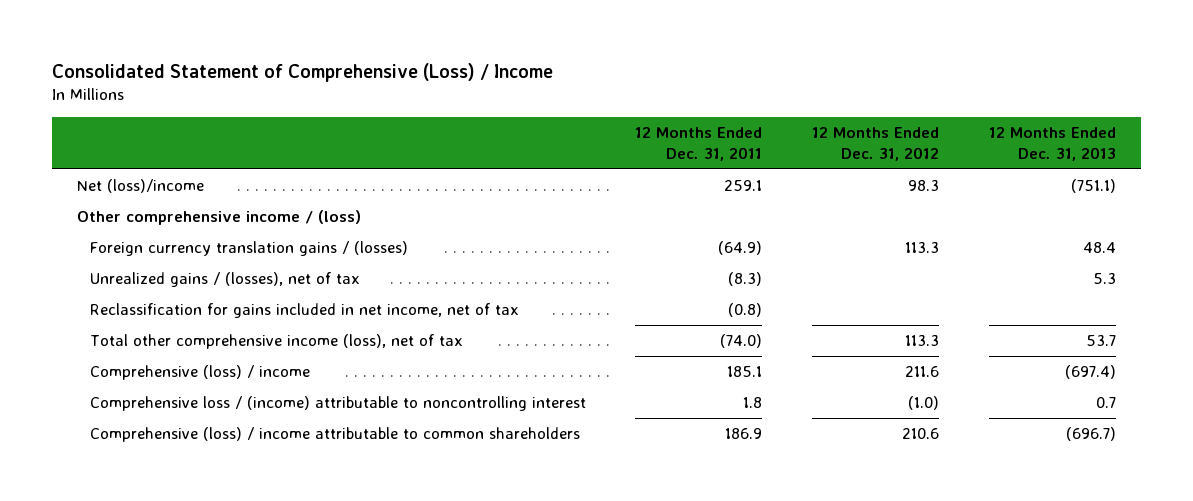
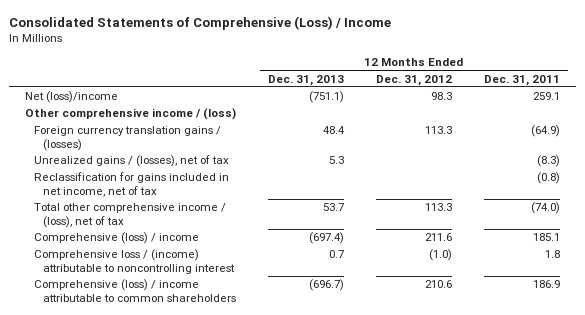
[51,62,553,82] Consolidated Statement of Comprehensive (Loss) / Income -> [9,15,392,30] Consolidated Statements of Comprehensive (Loss) / Income
[89,334,463,350] Total other comprehensive income (loss), net of tax -> [34,203,227,228] Total other comprehensive income / (loss), net of tax

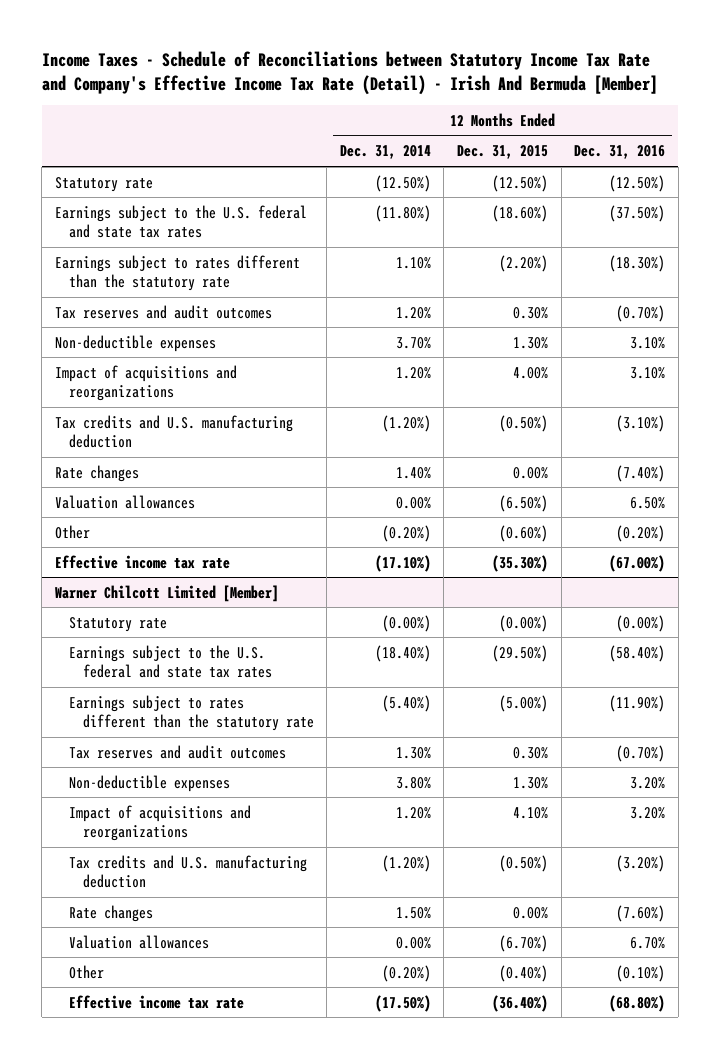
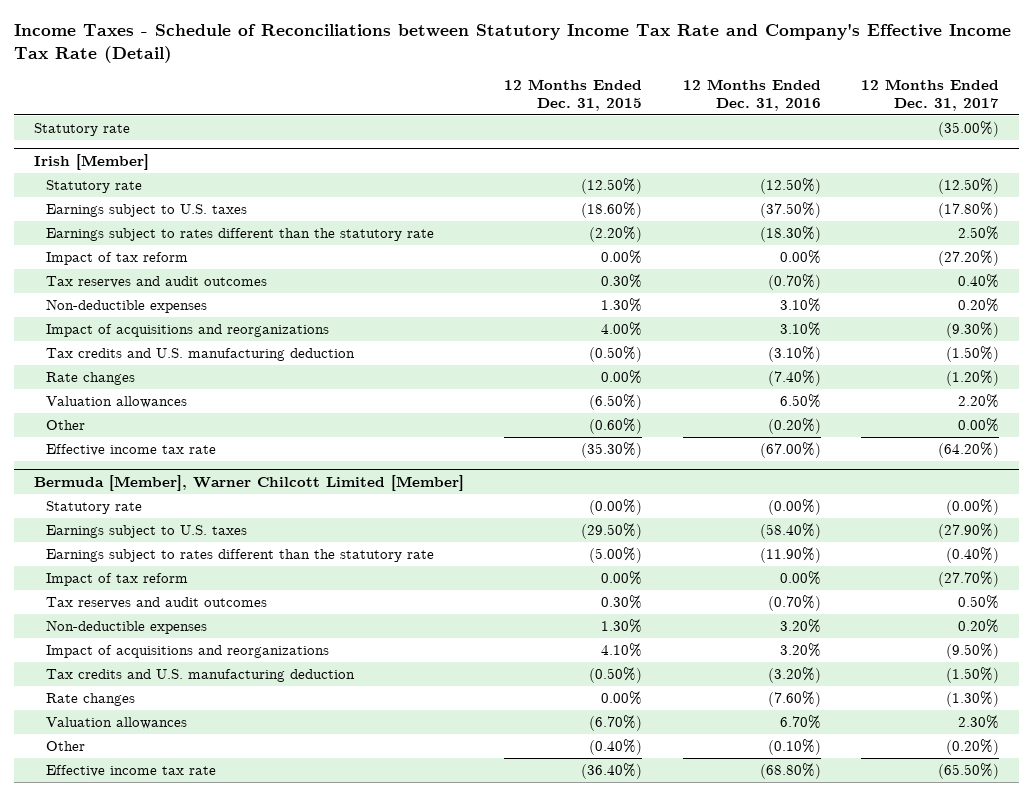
[41,50,658,95] Income Taxes - Schedule of Reconciliations between Statutory Income Tax Rate and Company's Effective Income Tax Rate (Detail) - Irish And Bermuda [Member] -> [13,23,1011,63] Income Taxes - Schedule of Reconciliations between Statutory Income Tax Rate and Company's Effective Income Tax Rate (Detail)
[339,145,431,160] Dec. 31, 2014 -> none
none -> [860,79,999,111] 12 Months Ended Dec. 31, 2017
none -> [34,123,131,137] Statutory rate
none -> [34,153,150,170] Irish [Member]
[54,204,307,239] Earnings subject to the U.S. federal and state tax rates -> [45,204,247,218] Earnings subject to U.S. taxes
none -> [45,252,188,266] Impact of tax reform
[54,584,279,602] Warner Chilcott Limited [Member] -> [34,474,465,491] Bermuda [Member], Warner Chilcott Limited [Member]
[68,644,272,679] Earnings subject to the U.S. federal and state tax rates -> [45,525,247,539] Earnings subject to U.S. taxes
none -> [45,573,188,587] Impact of tax reform

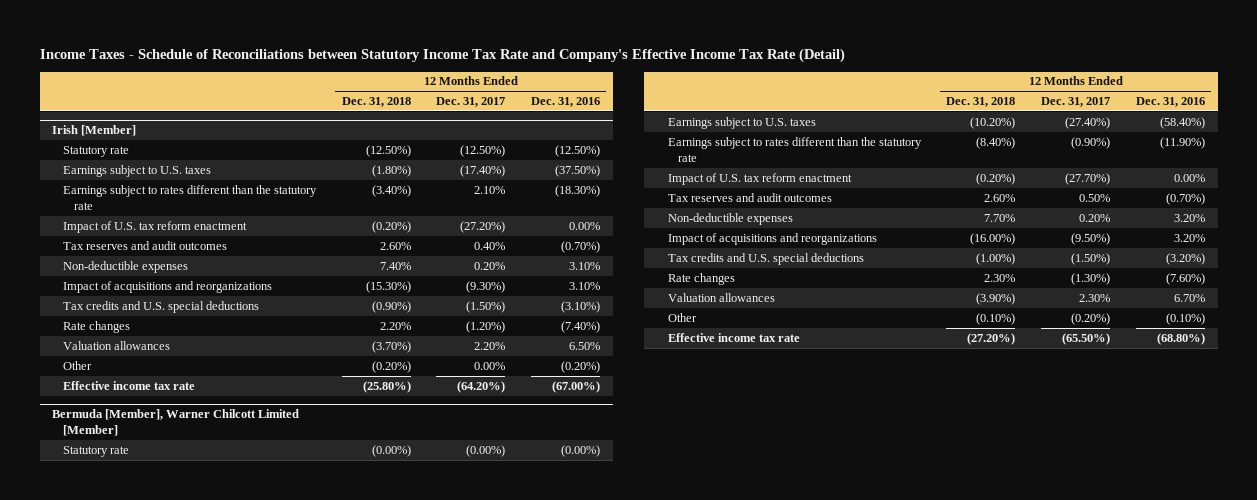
[504,79,643,111] 12 Months Ended Dec. 31, 2015 -> none
none -> [341,97,411,108] Dec. 31, 2018
[34,123,131,137] Statutory rate -> none
[937,202,999,219] (17.80%) -> [460,164,506,177] (17.40%)
[957,226,999,241] 2.50% -> [474,185,506,194] 2.10%
[45,252,188,266] Impact of tax reform -> [63,220,248,233] Impact of U.S. tax reform enactment
[45,348,355,362] Tax credits and U.S. manufacturing deduction -> [63,300,260,313] Tax credits and U.S. special deductions
[937,523,999,540] (27.90%) -> [1065,116,1111,129] (27.40%)
[945,547,999,564] (0.40%) -> [1071,136,1111,149] (0.90%)
[45,573,188,587] Impact of tax reform -> [667,172,852,185] Impact of U.S. tax reform enactment
[45,669,355,683] Tax credits and U.S. manufacturing deduction -> [667,252,864,265] Tax credits and U.S. special deductions

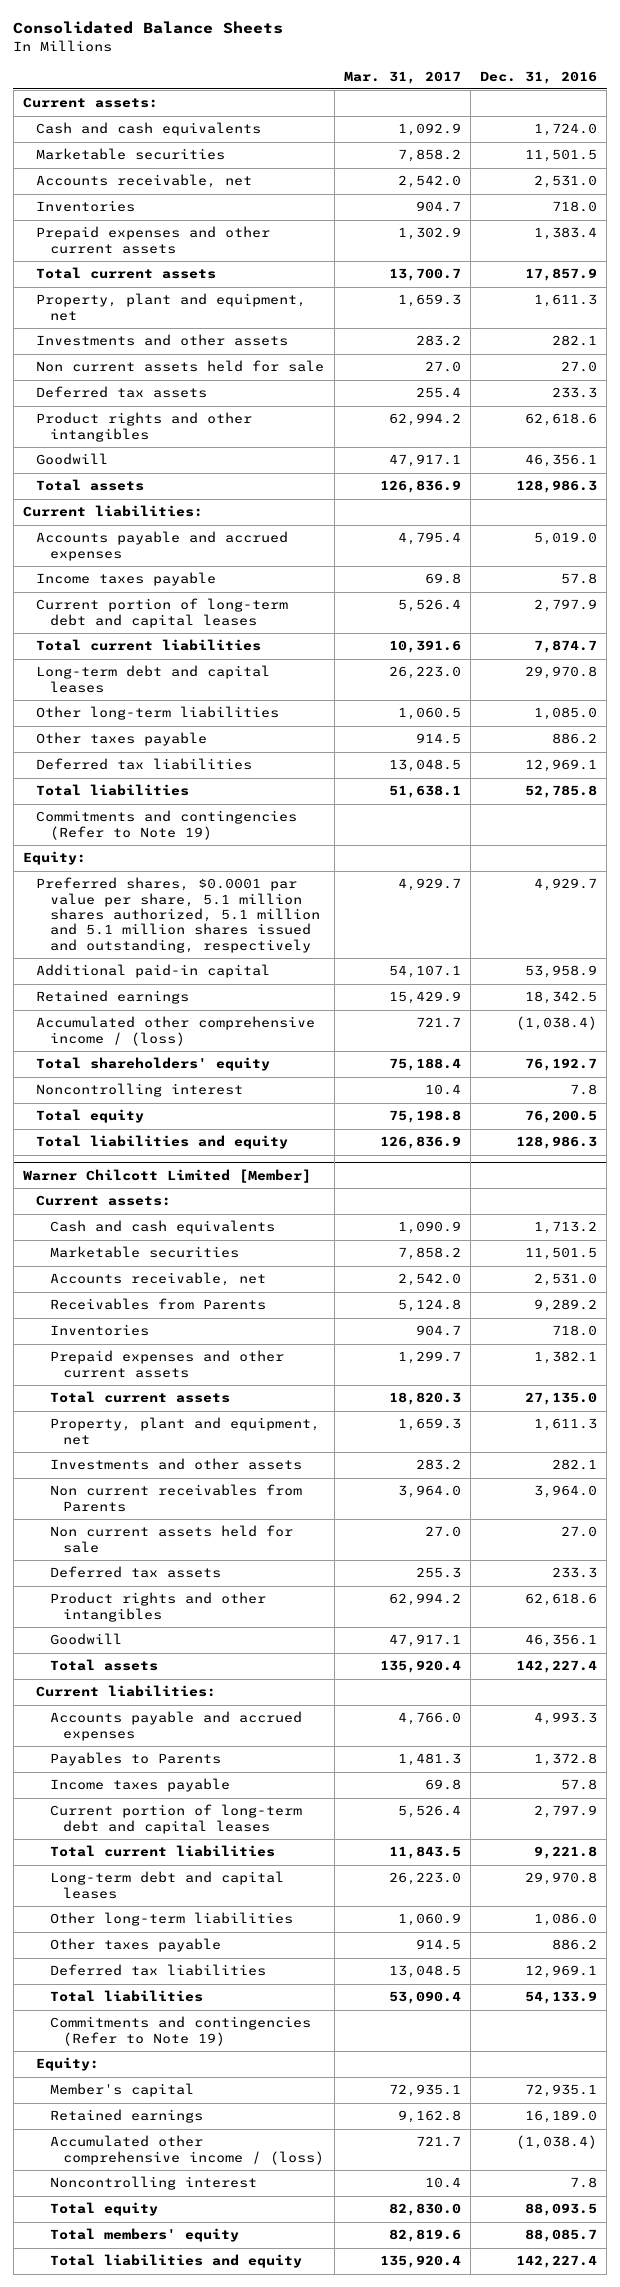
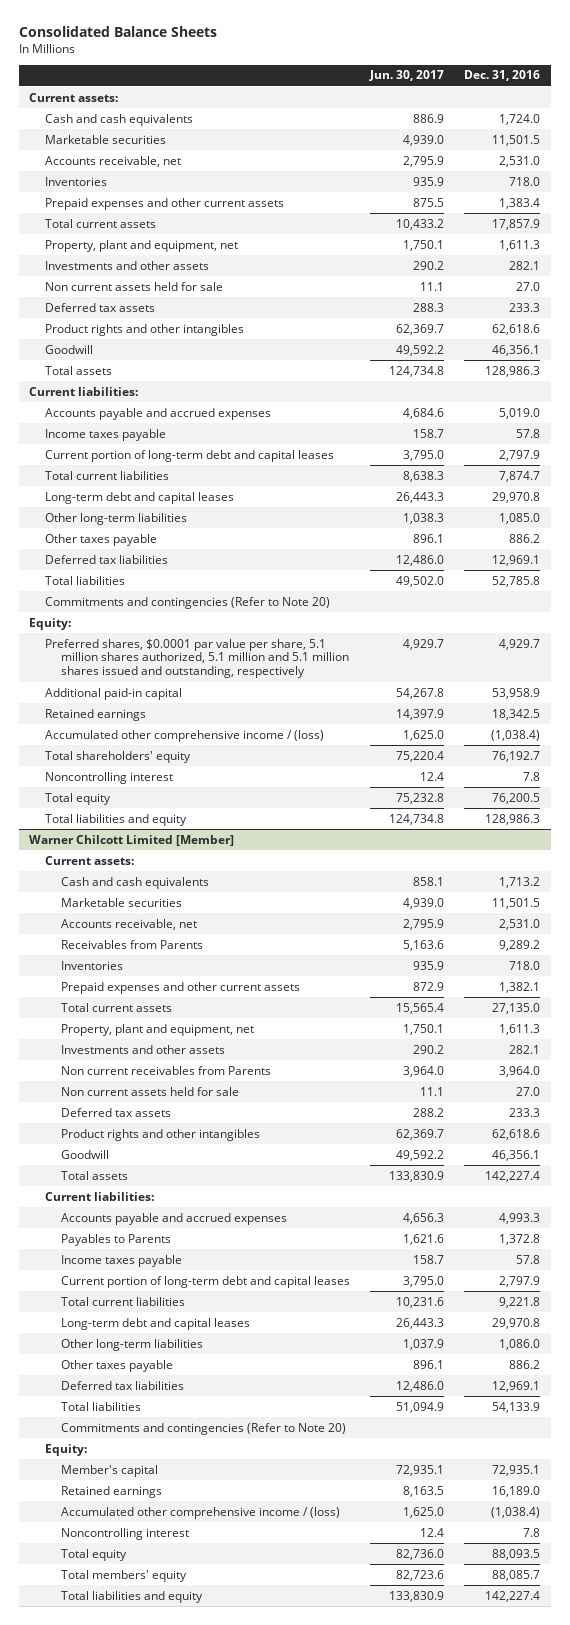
[343,70,461,84] Mar. 31, 2017 -> none
none -> [369,70,445,82] Jun. 30, 2017
[36,810,298,840] Commitments and contingencies (Refer to Note 19) -> [44,596,330,609] Commitments and contingencies (Refer to Note 20)
[49,2016,311,2046] Commitments and contingencies (Refer to Note 19) -> [60,1422,346,1435] Commitments and contingencies (Refer to Note 20)

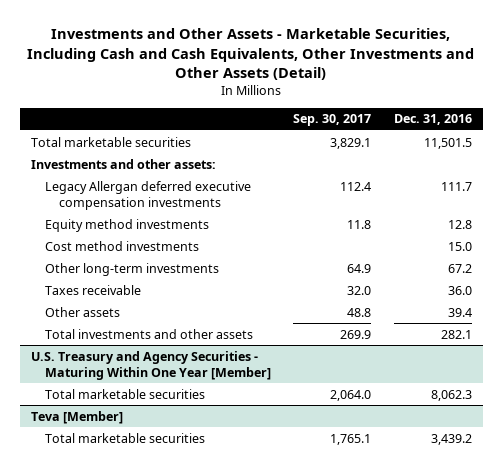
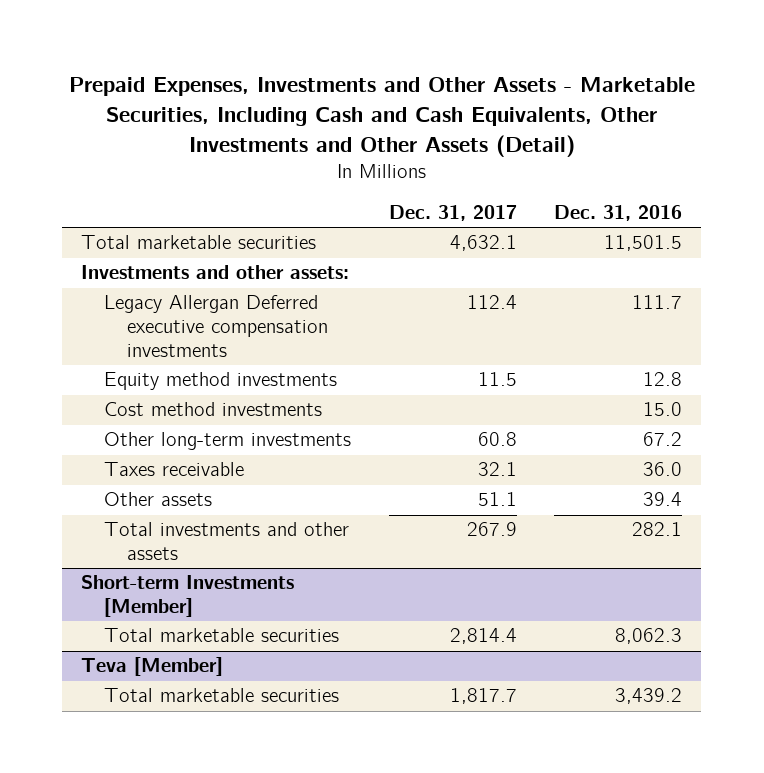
[27,28,475,81] Investments and Other Assets - Marketable Securities, Including Cash and Cash Equivalents, Other Investments and Other Assets (Detail) -> [68,77,695,158] Prepaid Expenses, Investments and Other Assets - Marketable Securities, Including Cash and Cash Equivalents, Other Investments and Other Assets (Detail)
[293,114,372,127] Sep. 30, 2017 -> none
none -> [388,205,517,222] Dec. 31, 2017
[45,180,252,210] Legacy Allergan deferred executive compensation investments -> [103,295,328,358] Legacy Allergan Deferred executive compensation investments
[31,350,272,380] U.S. Treasury and Agency Securities - Maturing Within One Year [Member] -> none
none -> [81,575,295,618] Short-term Investments [Member]

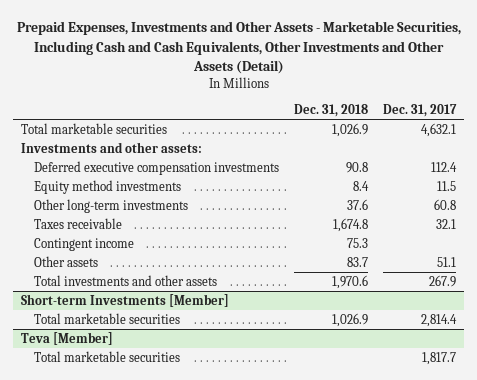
[554,205,683,222] Dec. 31, 2016 -> none
none -> [294,103,369,117] Dec. 31, 2018
[103,295,328,358] Legacy Allergan Deferred executive compensation investments -> [34,160,280,175] Deferred executive compensation investments
[103,402,322,417] Cost method investments -> none
none -> [34,237,135,251] Contingent income

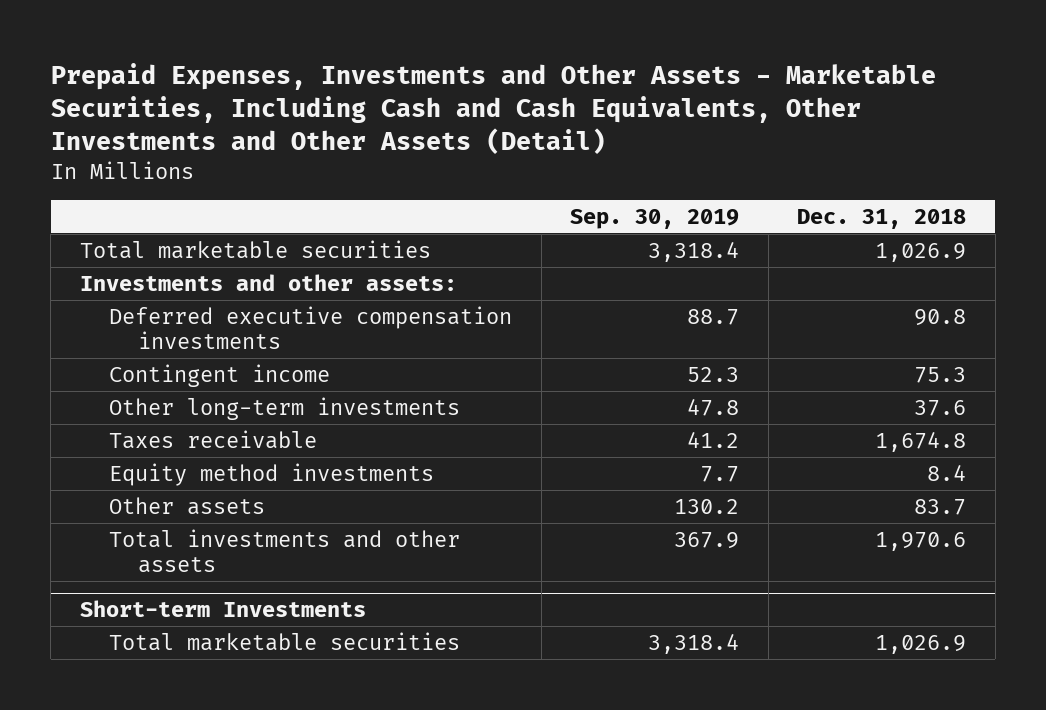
[383,103,458,117] Dec. 31, 2017 -> none
none -> [570,208,740,229] Sep. 30, 2019
[34,237,135,251] Contingent income -> [108,363,330,387] Contingent income
[34,179,182,194] Equity method investments -> [108,462,434,486] Equity method investments
[20,293,229,307] Short-term Investments [Member] -> [79,600,366,618] Short-term Investments
[20,331,113,345] Teva [Member] -> none
[34,350,181,362] Total marketable securities -> none

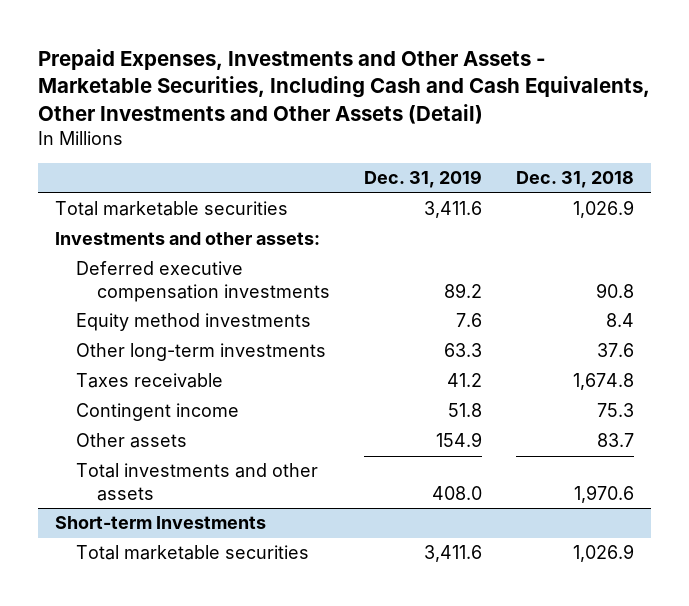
[570,208,740,229] Sep. 30, 2019 -> none
none -> [364,170,483,189] Dec. 31, 2019
[108,462,434,486] Equity method investments -> [75,313,311,332] Equity method investments
[108,363,330,387] Contingent income -> [75,403,239,422] Contingent income

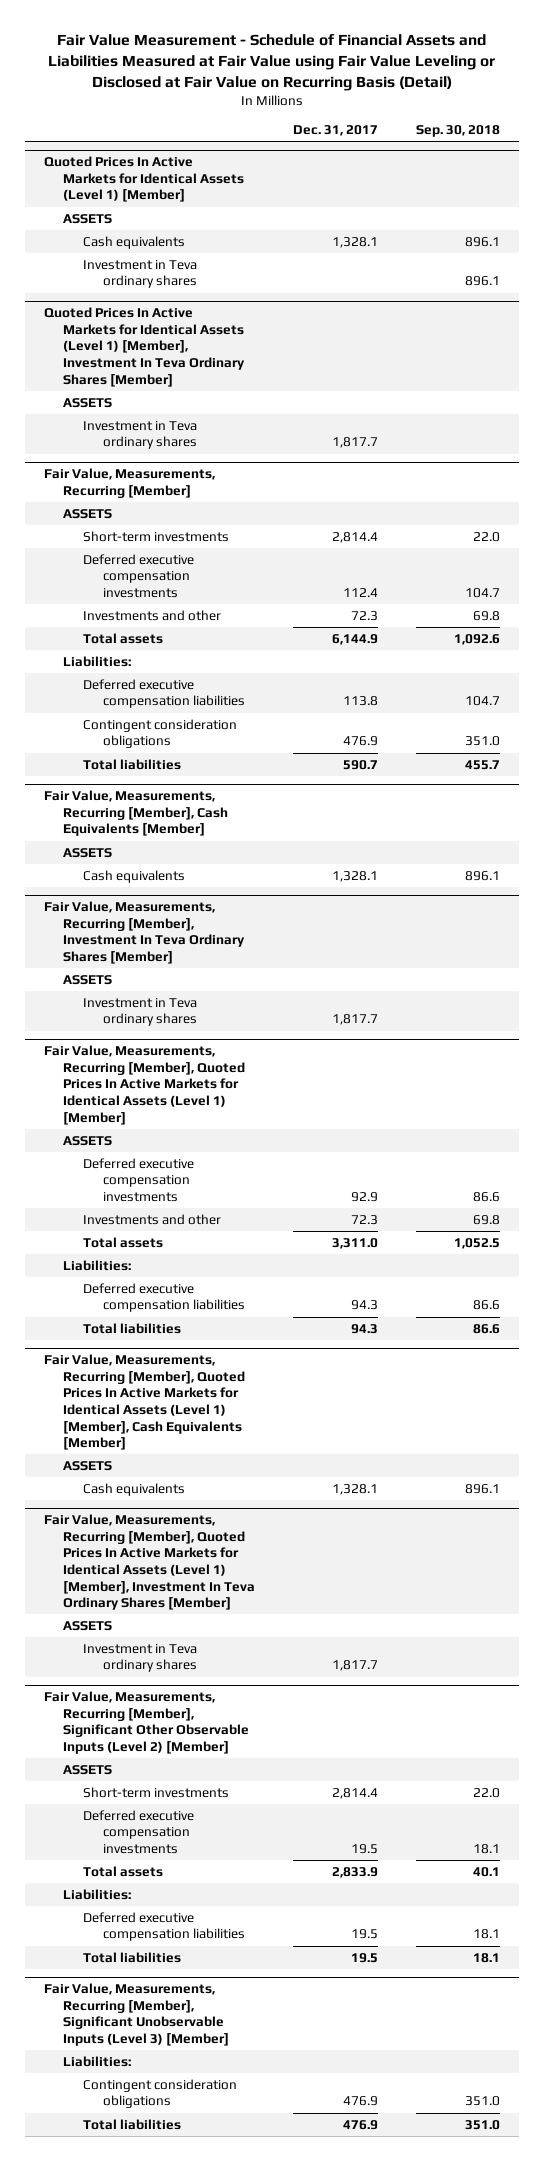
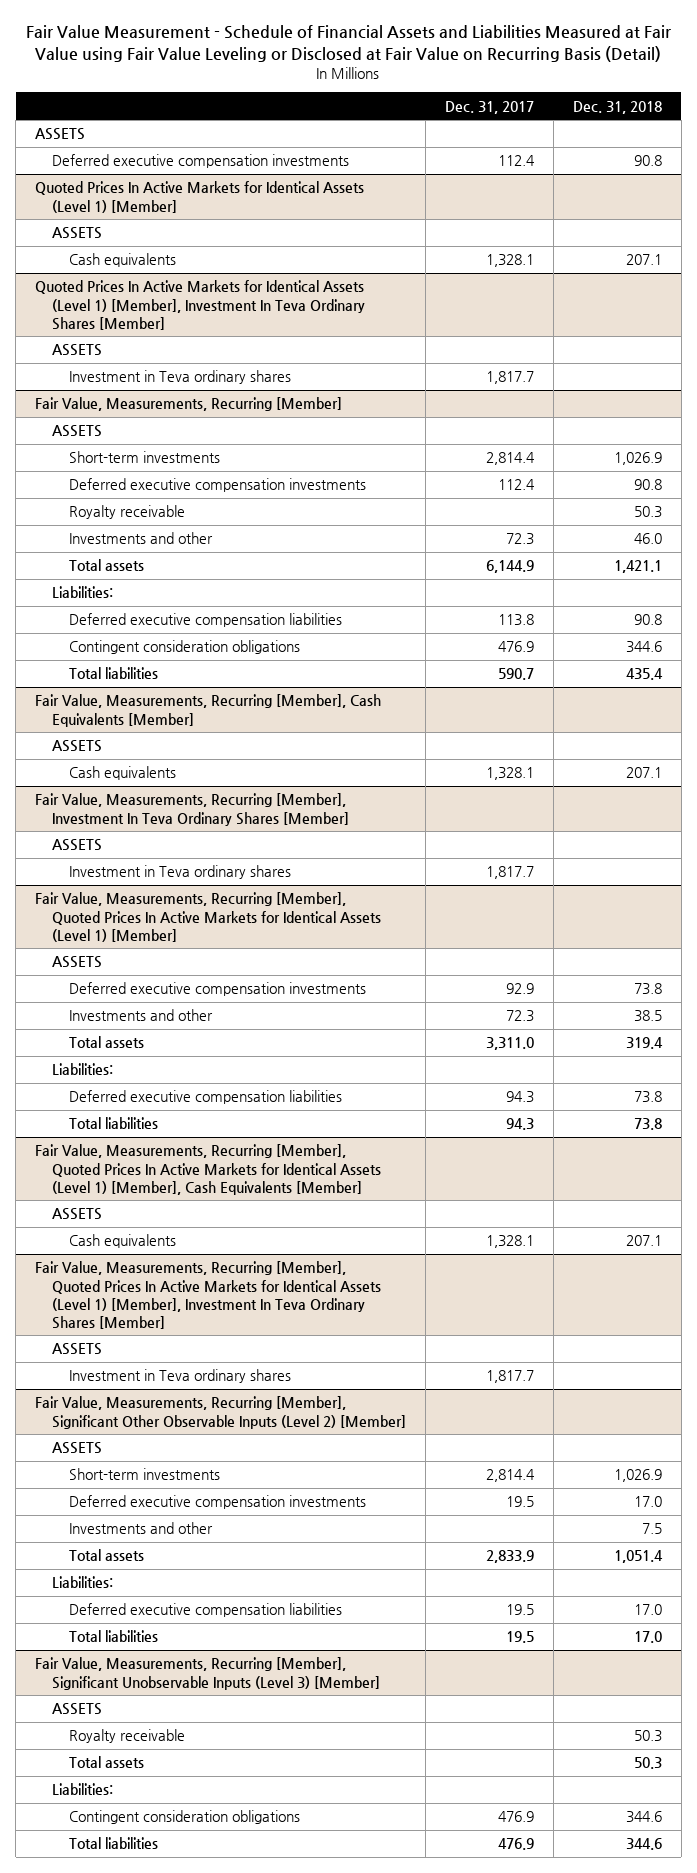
[415,125,500,138] Sep. 30, 2018 -> none
none -> [572,100,662,114] Dec. 31, 2018
none -> [35,128,86,141] ASSETS
none -> [52,154,350,169] Deferred executive compensation investments
[83,259,198,289] Investment in Teva ordinary shares -> none
none -> [69,505,186,520] Royalty receivable
none -> [69,1522,214,1535] Investments and other
none -> [52,1703,103,1716] ASSETS
none -> [69,1729,186,1744] Royalty receivable
none -> [69,1756,145,1769] Total assets

